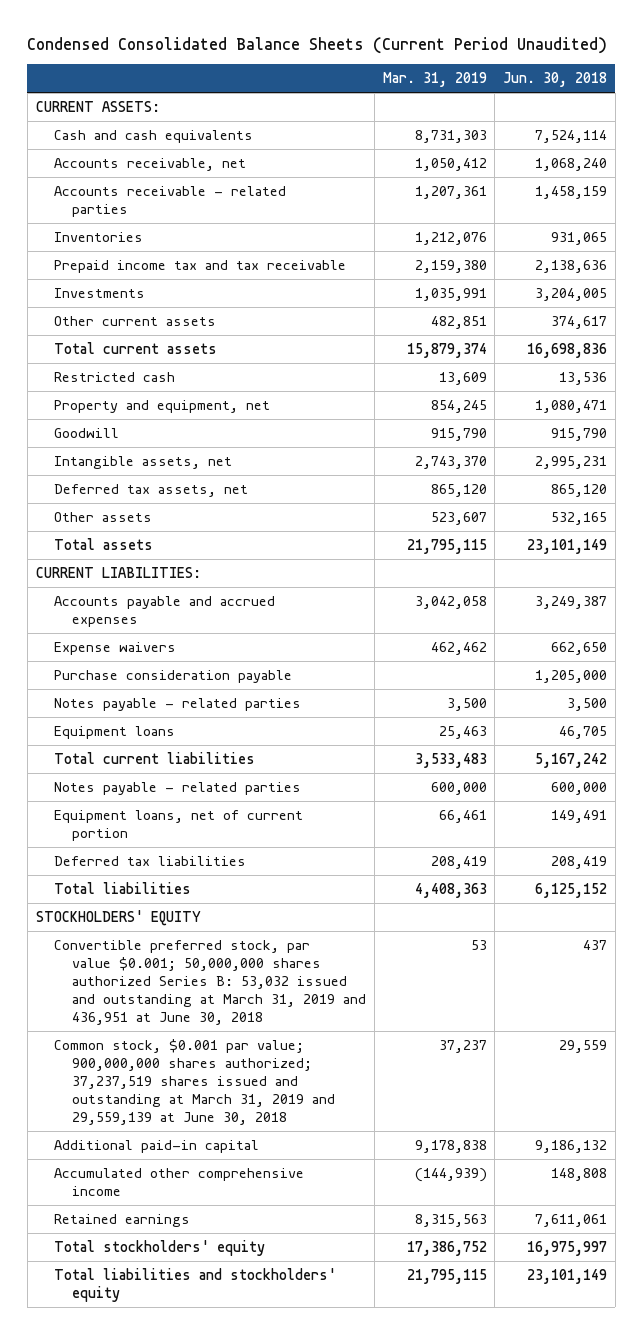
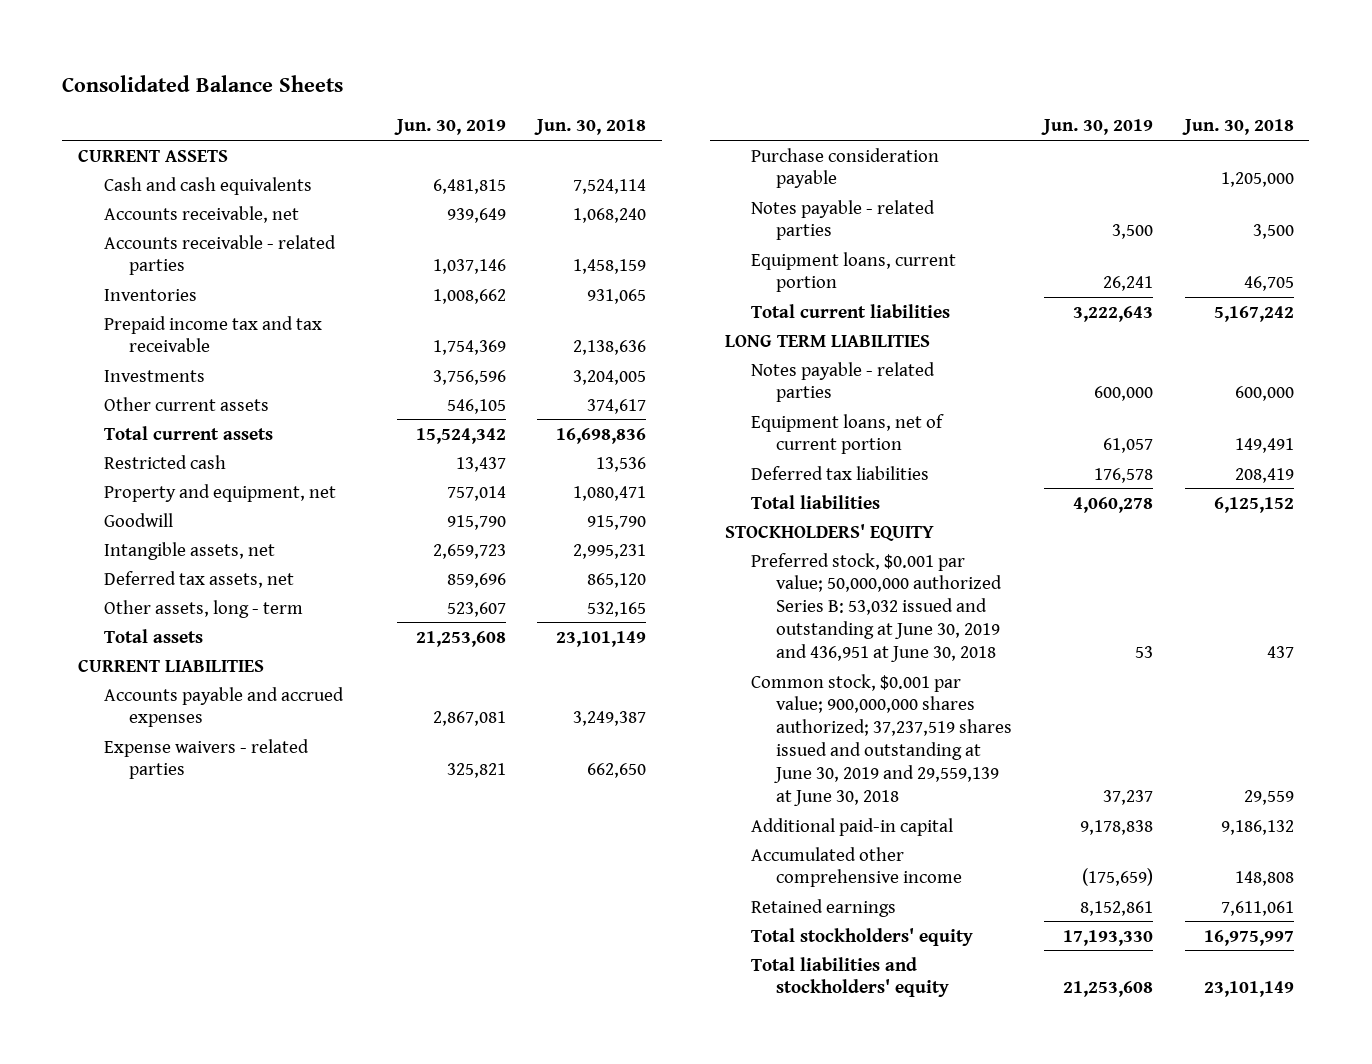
[27,36,608,54] Condensed Consolidated Balance Sheets (Current Period Unaudited) -> [62,74,344,92] Consolidated Balance Sheets
[382,72,487,88] Mar. 31, 2019 -> none
none -> [393,119,506,136] Jun. 30, 2019
[35,101,160,113] CURRENT ASSETS: -> [78,148,229,162] CURRENT ASSETS
[53,512,152,523] Other assets -> [103,599,303,618] Other assets, long - term
[35,567,201,579] CURRENT LIABILITIES: -> [78,658,265,672] CURRENT LIABILITIES
[53,642,176,656] Expense waivers -> [103,738,309,780] Expense waivers - related parties
[53,726,175,740] Equipment loans -> [750,251,956,293] Equipment loans, current portion
none -> [725,334,931,347] LONG TERM LIABILITIES
[53,940,367,1026] Convertible preferred stock, par value $0.001; 50,000,000 shares authorized Series B: 53,032 issued and outstanding at March 31, 2019 and 436,951 at June 30, 2018 -> [750,552,1003,663] Preferred stock, $0.001 par value; 50,000,000 authorized Series B: 53,032 issued and outstanding at June 30, 2019 and 436,951 at June 30, 2018
[53,1039,336,1126] Common stock, $0.001 par value; 900,000,000 shares authorized; 37,237,519 shares issued and outstanding at March 31, 2019 and 29,559,139 at June 30, 2018 -> [750,673,1013,807] Common stock, $0.001 par value; 900,000,000 shares authorized; 37,237,519 shares issued and outstanding at June 30, 2019 and 29,559,139 at June 30, 2018

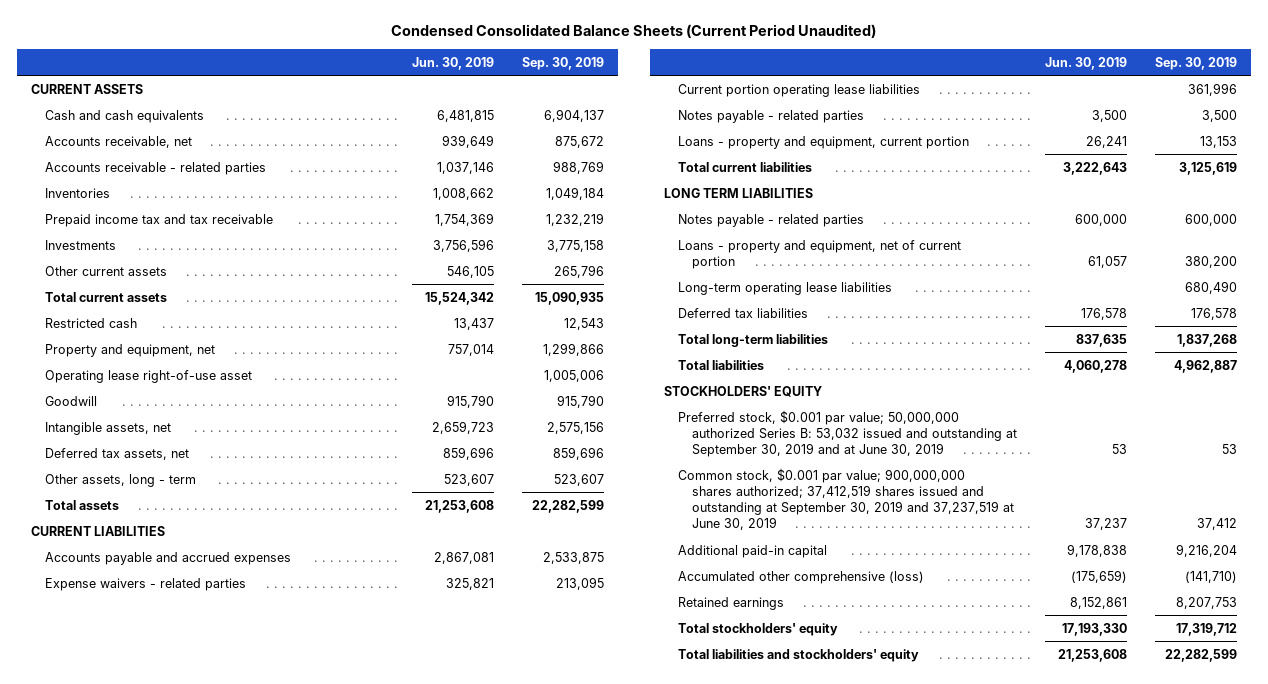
[62,74,344,92] Consolidated Balance Sheets -> [390,24,876,39] Condensed Consolidated Balance Sheets (Current Period Unaudited)
[534,119,647,136] Jun. 30, 2018 -> none
none -> [521,56,604,70] Sep. 30, 2019
none -> [44,369,252,383] Operating lease right-of-use asset
[750,147,939,189] Purchase consideration payable -> none
none -> [678,83,921,97] Current portion operating lease liabilities
[750,251,956,293] Equipment loans, current portion -> [678,135,970,149] Loans - property and equipment, current portion
[750,413,944,455] Equipment loans, net of current portion -> [678,239,962,269] Loans - property and equipment, net of current portion
none -> [678,281,893,295] Long-term operating lease liabilities
none -> [678,333,829,347] Total long-term liabilities
[750,552,1003,663] Preferred stock, $0.001 par value; 50,000,000 authorized Series B: 53,032 issued and outstanding at June 30, 2019 and 436,951 at June 30, 2018 -> [678,409,1018,458] Preferred stock, $0.001 par value; 50,000,000 authorized Series B: 53,032 issued and outstanding at September 30, 2019 and at June 30, 2019
[750,673,1013,807] Common stock, $0.001 par value; 900,000,000 shares authorized; 37,237,519 shares issued and outstanding at June 30, 2019 and 29,559,139 at June 30, 2018 -> [678,467,1015,531] Common stock, $0.001 par value; 900,000,000 shares authorized; 37,412,519 shares issued and outstanding at September 30, 2019 and 37,237,519 at June 30, 2019
[750,846,963,888] Accumulated other comprehensive income -> [678,570,925,584] Accumulated other comprehensive (loss)

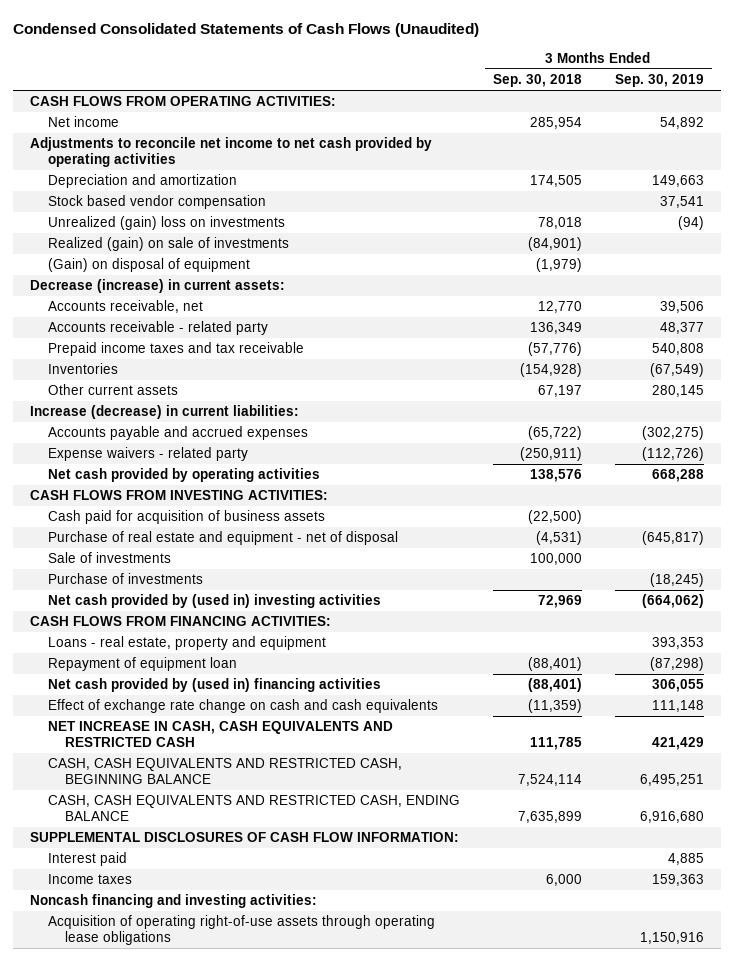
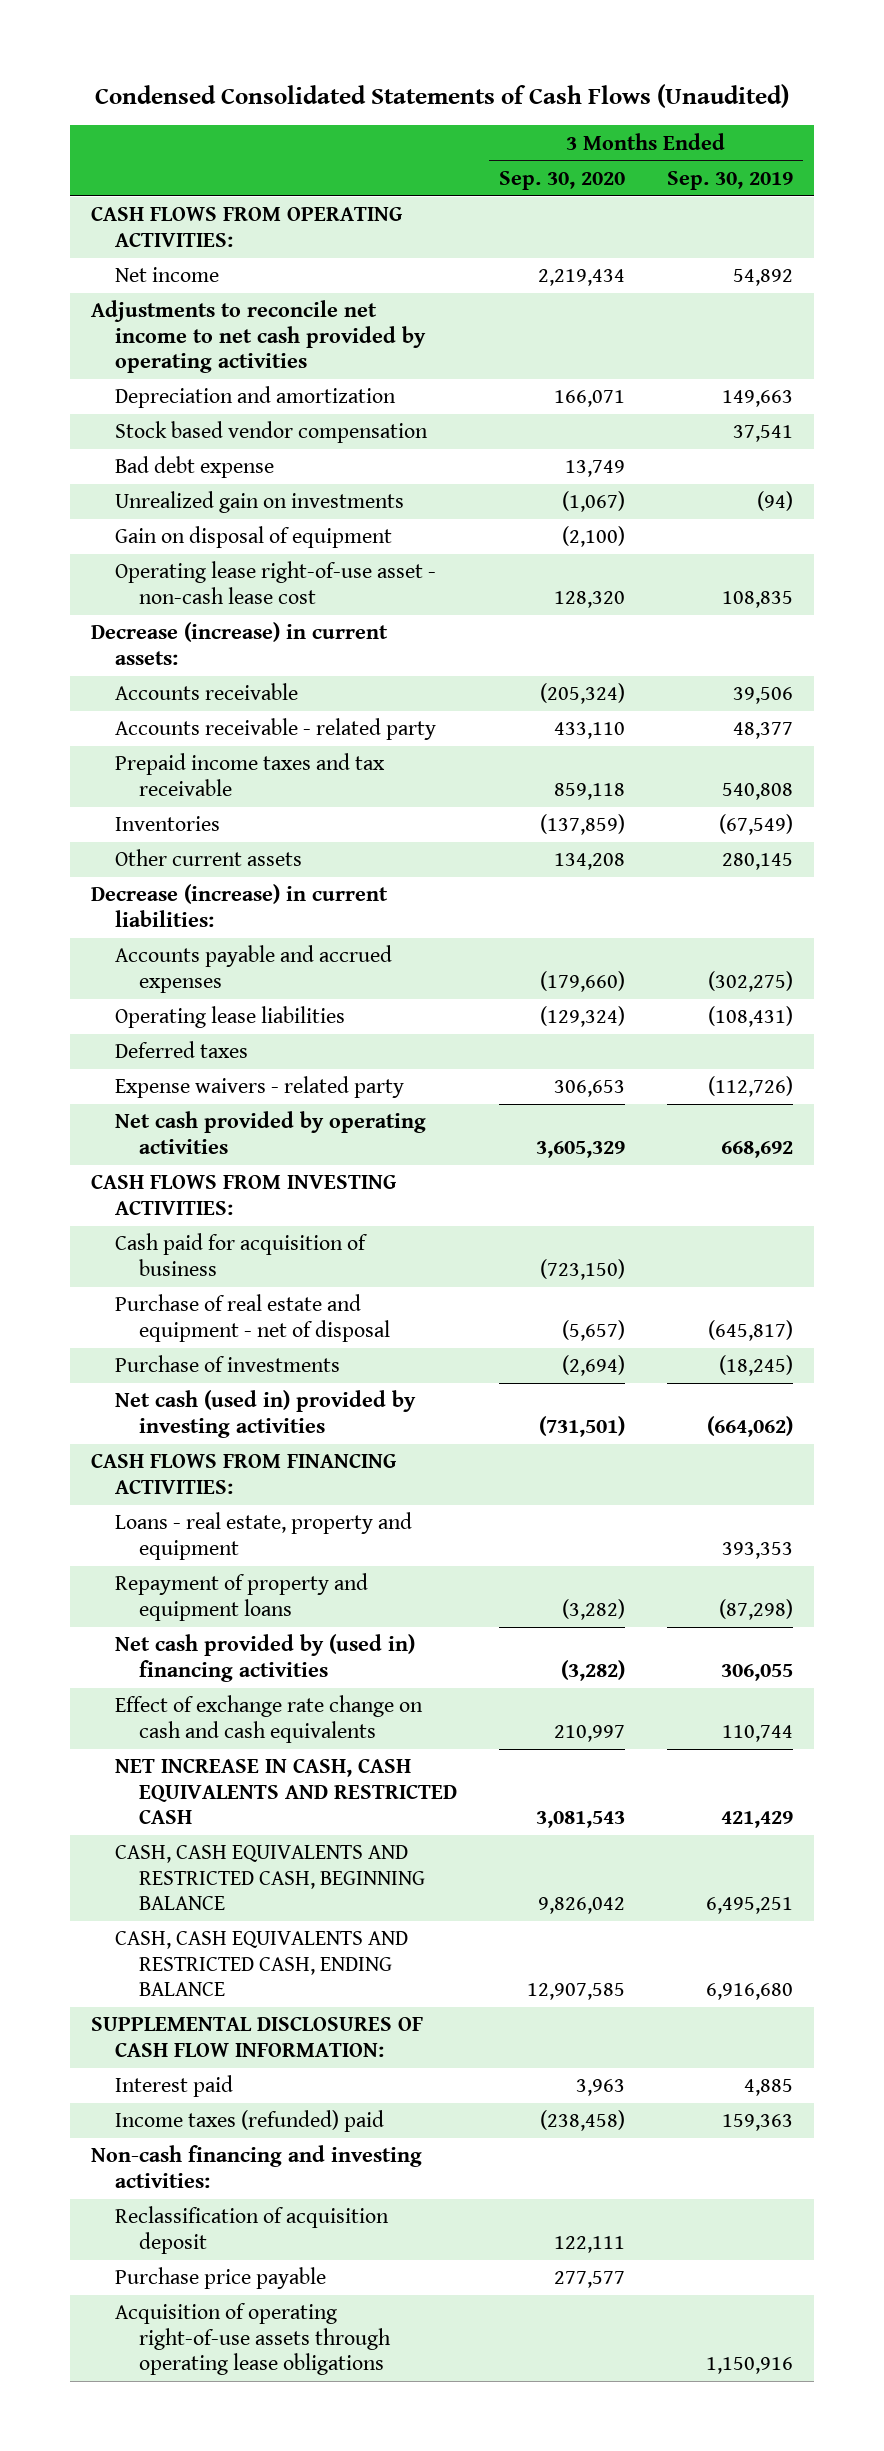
[492,74,582,88] Sep. 30, 2018 -> none
none -> [498,170,625,190] Sep. 30, 2020
[47,237,289,252] Realized (gain) on sale of investments -> none
none -> [115,456,275,479] Bad debt expense
[47,216,285,231] Unrealized (gain) loss on investments -> [115,491,405,514] Unrealized gain on investments
[47,258,250,273] (Gain) on disposal of equipment -> [115,526,393,549] Gain on disposal of equipment
none -> [115,561,437,604] Operating lease right-of-use asset - non-cash lease cost
[47,300,203,314] Accounts receivable, net -> [115,683,299,701] Accounts receivable
[29,405,299,420] Increase (decrease) in current liabilities: -> [91,884,389,927] Decrease (increase) in current liabilities:
none -> [115,1006,346,1029] Operating lease liabilities
none -> [115,1041,249,1059] Deferred taxes
[652,469,705,483] 668,288 -> [720,1140,793,1158] 668,692
[47,510,325,525] Cash paid for acquisition of business assets -> [115,1233,369,1276] Cash paid for acquisition of business
[47,552,171,564] Sale of investments -> none
[47,594,381,609] Net cash provided by (used in) investing activities -> [115,1390,417,1438] Net cash (used in) provided by investing activities
[47,657,237,672] Repayment of equipment loan -> [115,1573,369,1621] Repayment of property and equipment loans
[652,700,705,713] 111,148 -> [721,1724,793,1742] 110,744
[47,874,132,885] Income taxes -> [115,2110,385,2133] Income taxes (refunded) paid
[29,894,317,909] Noncash financing and investing activities: -> [91,2145,423,2188] Non-cash financing and investing activities:
none -> [115,2206,390,2254] Reclassification of acquisition deposit
none -> [115,2267,327,2290] Purchase price payable

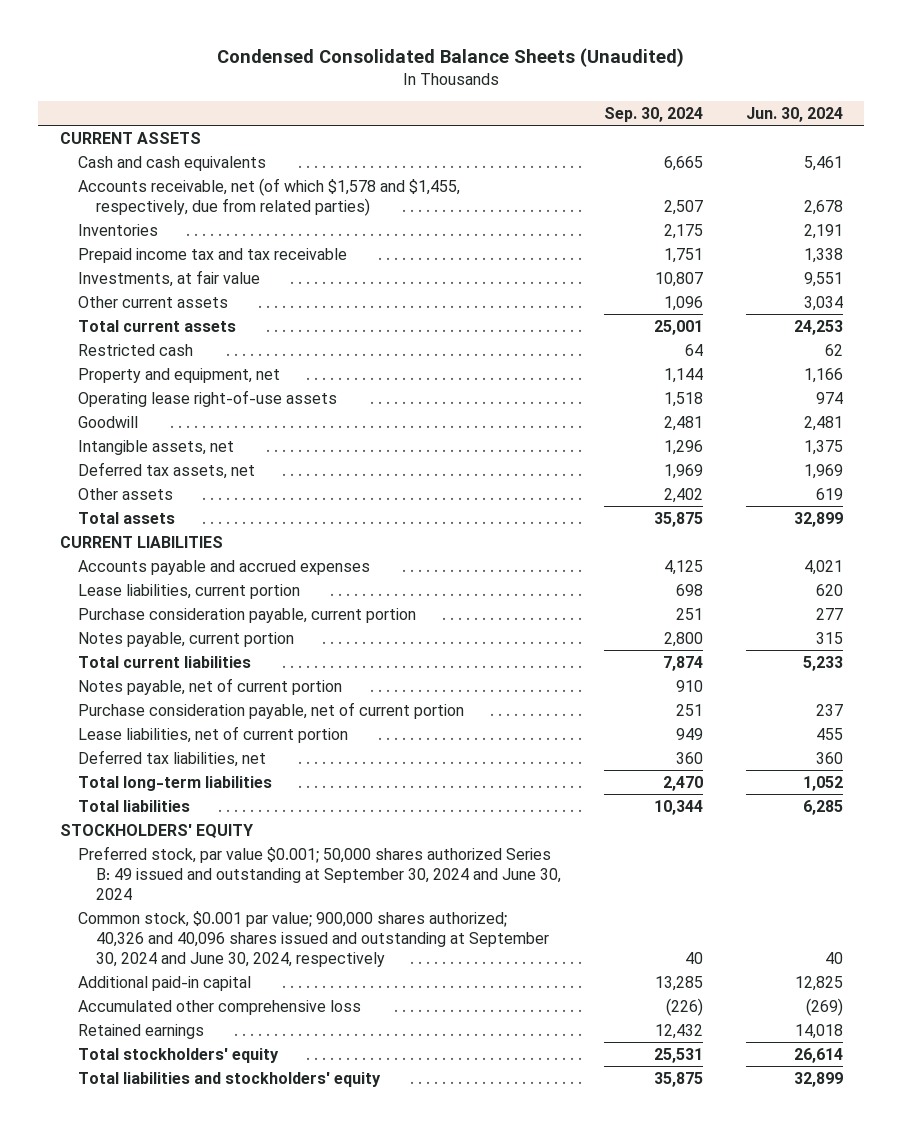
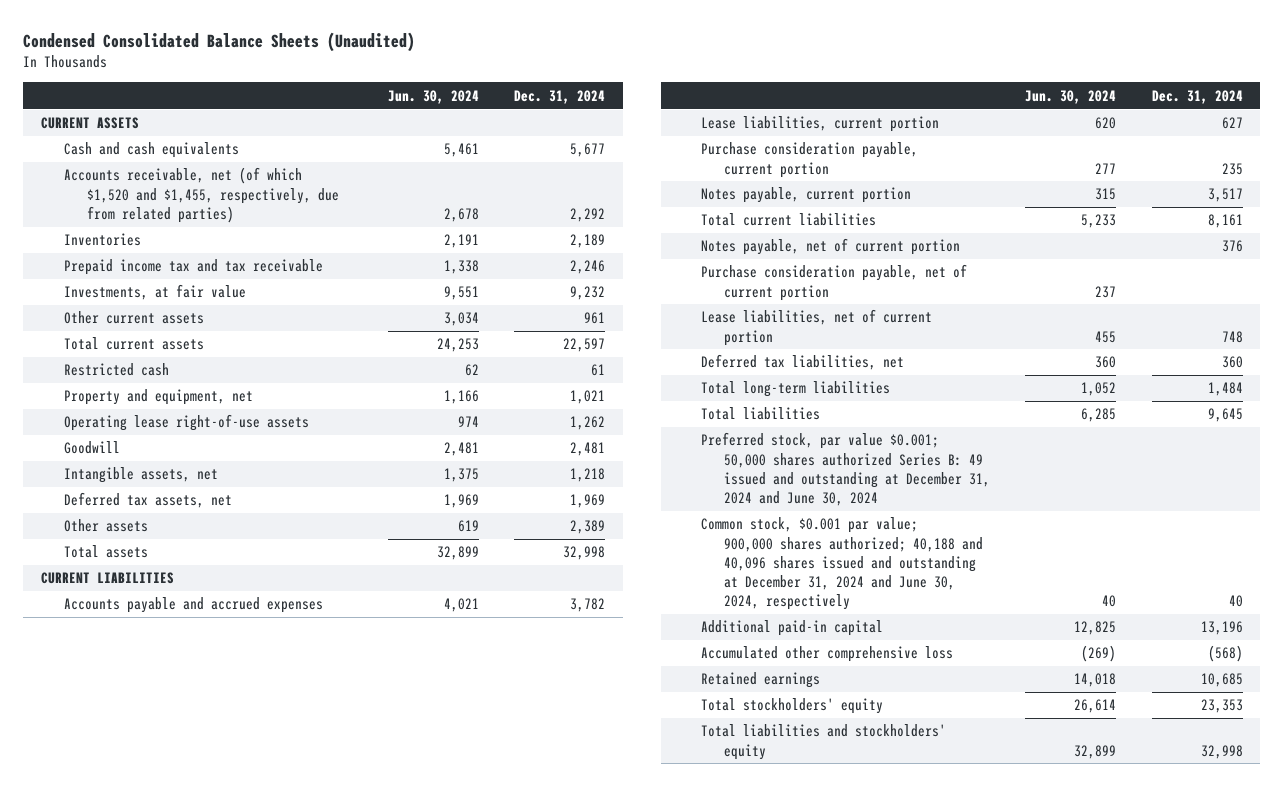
[603,106,703,122] Sep. 30, 2024 -> none
none -> [514,89,606,104] Dec. 31, 2024
[77,177,460,216] Accounts receivable, net (of which $1,578 and $1,455, respectively, due from related parties) -> [63,167,339,223] Accounts receivable, net (of which $1,520 and $1,455, respectively, due from related parties)
[60,823,254,838] STOCKHOLDERS' EQUITY -> none
[77,845,561,900] Preferred stock, par value $0.001; 50,000 shares authorized Series B: 49 issued and outstanding at September 30, 2024 and June 30, 2024 -> [701,432,991,507] Preferred stock, par value $0.001; 50,000 shares authorized Series B: 49 issued and outstanding at December 31, 2024 and June 30, 2024
[77,910,549,967] Common stock, $0.001 par value; 900,000 shares authorized; 40,326 and 40,096 shares issued and outstanding at September 30, 2024 and June 30, 2024, respectively -> [701,517,984,611] Common stock, $0.001 par value; 900,000 shares authorized; 40,188 and 40,096 shares issued and outstanding at December 31, 2024 and June 30, 2024, respectively

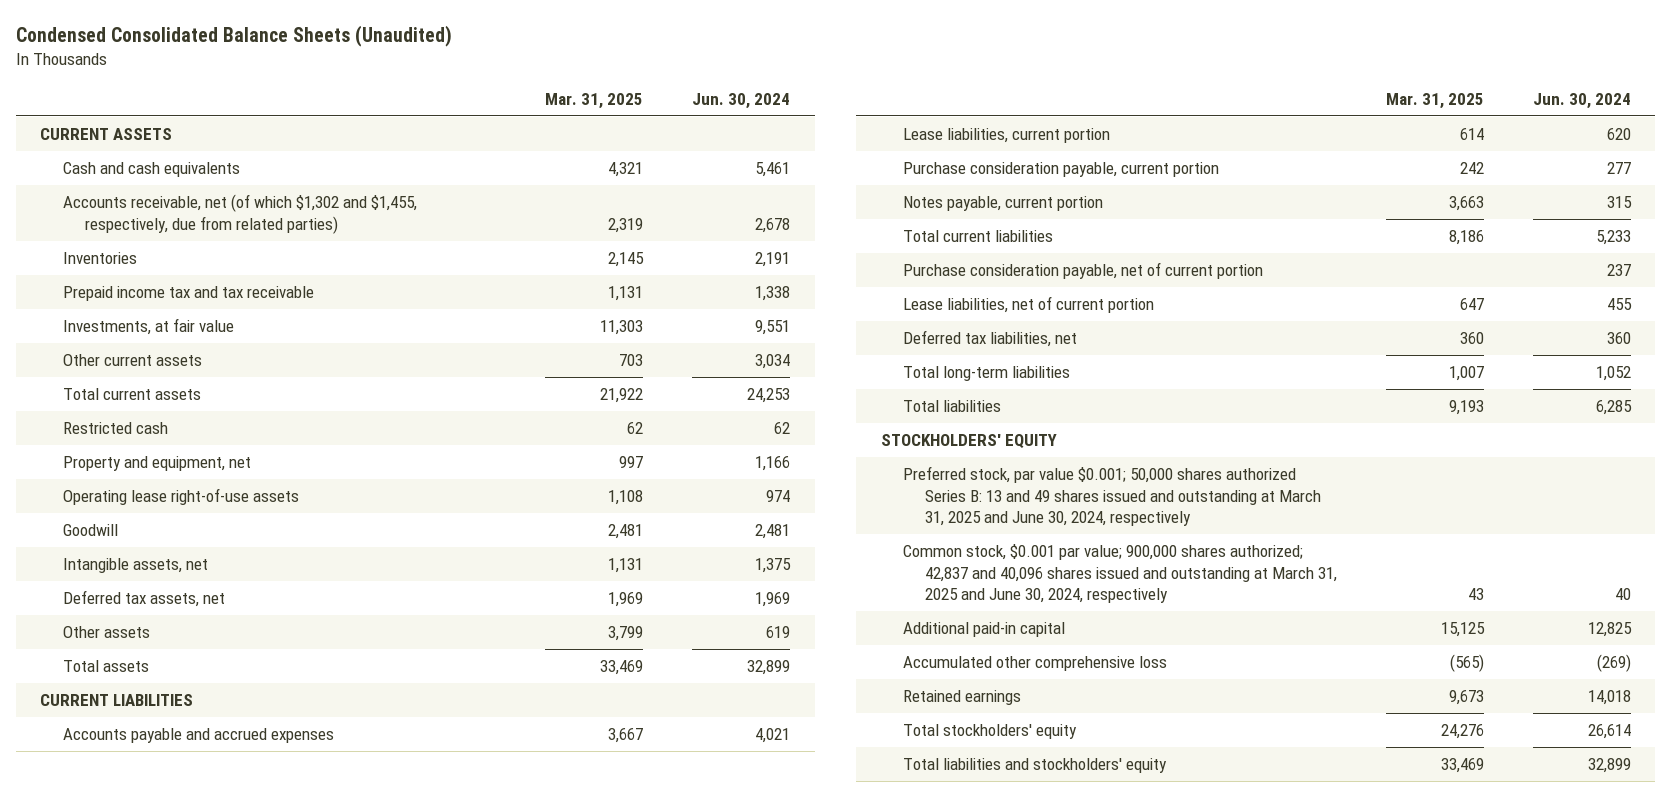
[514,89,606,104] Dec. 31, 2024 -> none
none -> [545,92,644,109] Mar. 31, 2025
[63,167,339,223] Accounts receivable, net (of which $1,520 and $1,455, respectively, due from related parties) -> [62,194,417,234] Accounts receivable, net (of which $1,302 and $1,455, respectively, due from related parties)
[701,238,961,256] Notes payable, net of current portion -> none
none -> [880,434,1057,449] STOCKHOLDERS' EQUITY
[701,432,991,507] Preferred stock, par value $0.001; 50,000 shares authorized Series B: 49 issued and outstanding at December 31, 2024 and June 30, 2024 -> [902,466,1322,526] Preferred stock, par value $0.001; 50,000 shares authorized Series B: 13 and 49 shares issued and outstanding at March 31, 2025 and June 30, 2024, respectively
[701,517,984,611] Common stock, $0.001 par value; 900,000 shares authorized; 40,188 and 40,096 shares issued and outstanding at December 31, 2024 and June 30, 2024, respectively -> [902,544,1338,603] Common stock, $0.001 par value; 900,000 shares authorized; 42,837 and 40,096 shares issued and outstanding at March 31, 2025 and June 30, 2024, respectively

